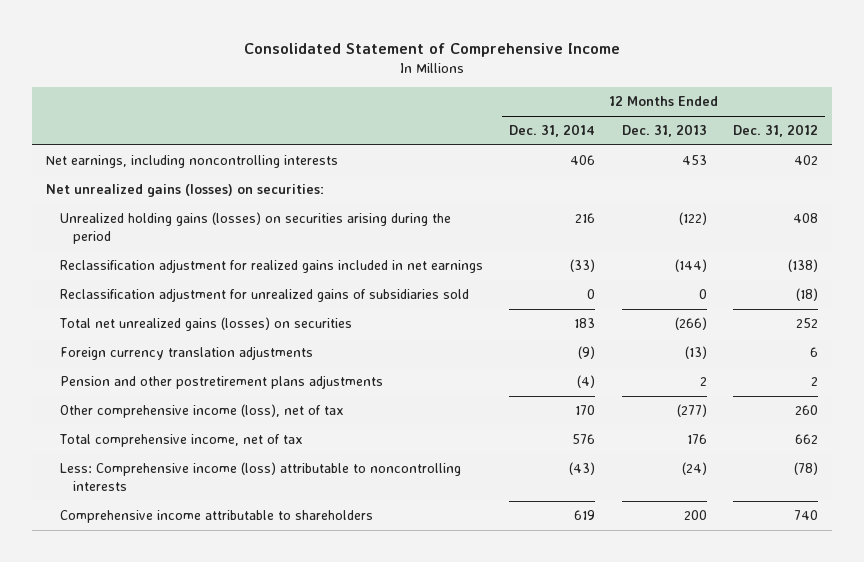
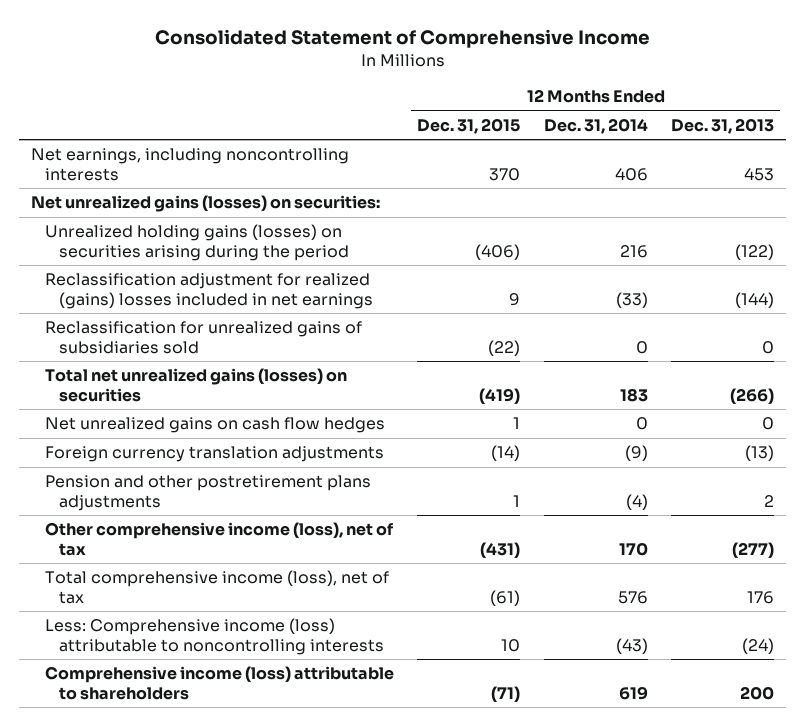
[733,124,819,138] Dec. 31, 2012 -> none
none -> [417,117,521,134] Dec. 31, 2015
[59,259,483,274] Reclassification adjustment for realized gains included in net earnings -> [44,273,373,309] Reclassification adjustment for realized (gains) losses included in net earnings
[59,288,469,303] Reclassification adjustment for unrealized gains of subsidiaries sold -> [44,321,362,354] Reclassification for unrealized gains of subsidiaries sold
none -> [44,417,385,434] Net unrealized gains on cash flow hedges
[58,434,303,448] Total comprehensive income, net of tax -> [44,570,389,604] Total comprehensive income (loss), net of tax
[59,510,373,524] Comprehensive income attributable to shareholders -> [44,666,394,700] Comprehensive income (loss) attributable to shareholders

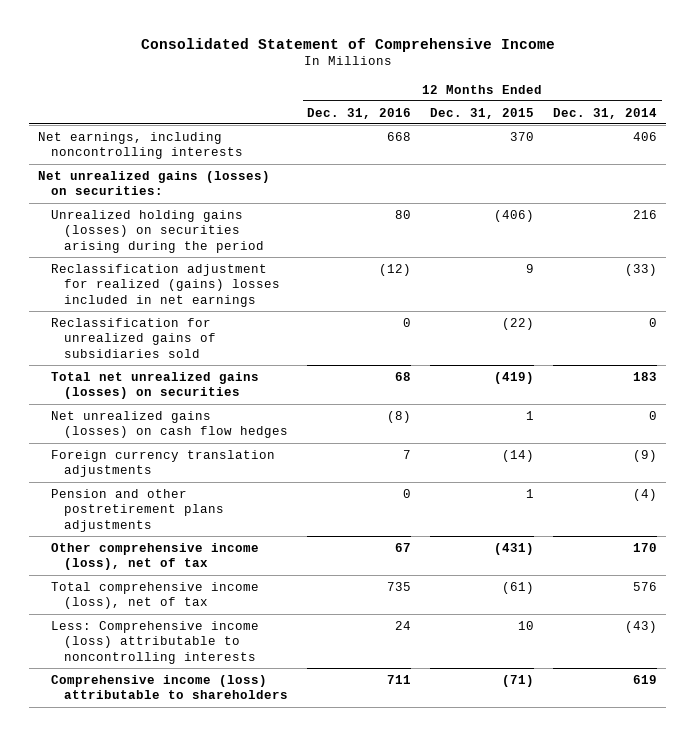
[670,117,774,134] Dec. 31, 2013 -> none
none -> [307,107,412,119] Dec. 31, 2016
[44,417,385,434] Net unrealized gains on cash flow hedges -> [51,410,289,439] Net unrealized gains (losses) on cash flow hedges

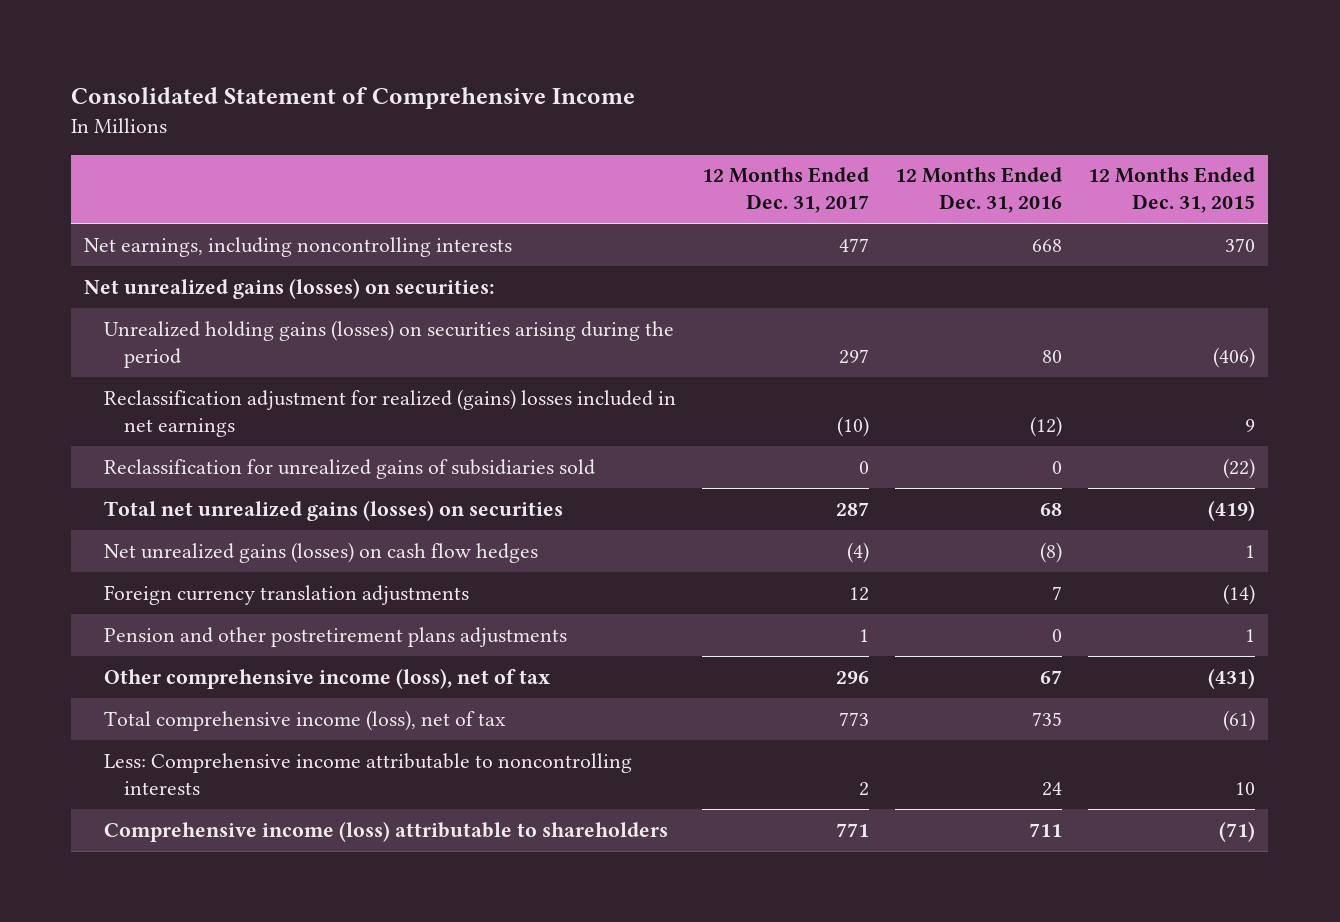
[552,107,657,119] Dec. 31, 2014 -> none
none -> [702,167,870,214] 12 Months Ended Dec. 31, 2017
[51,620,260,664] Less: Comprehensive income (loss) attributable to noncontrolling interests -> [104,752,633,795] Less: Comprehensive income attributable to noncontrolling interests

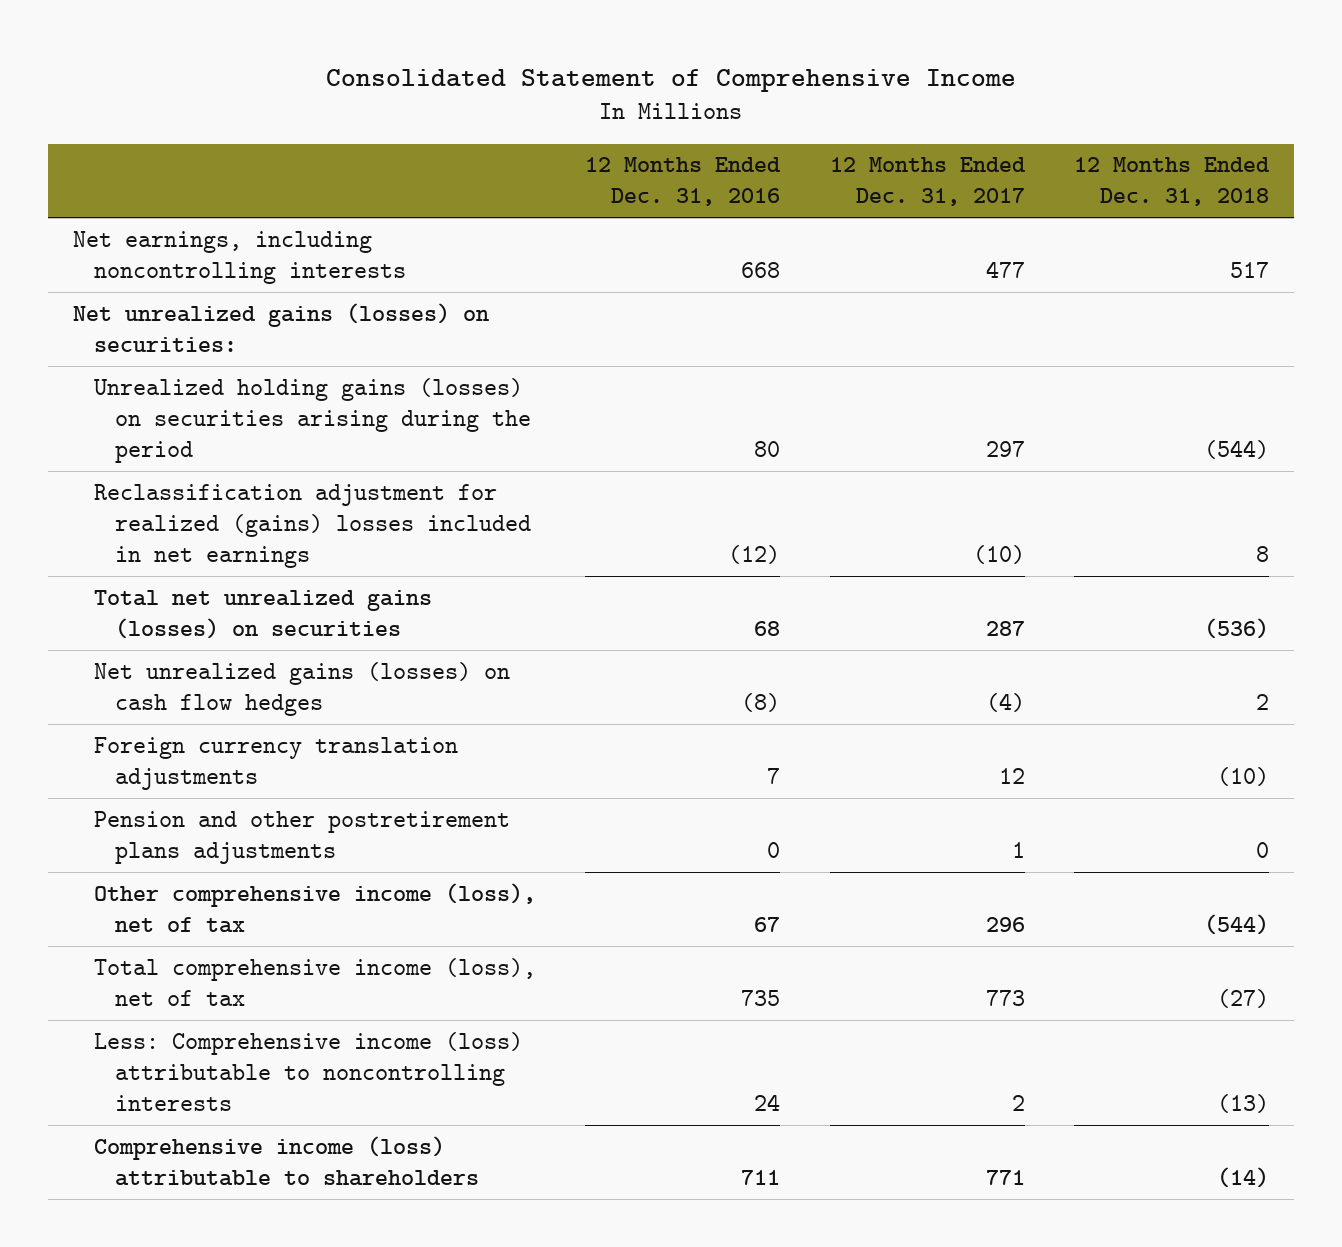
[1088,167,1256,214] 12 Months Ended Dec. 31, 2015 -> none
none -> [1074,157,1271,207] 12 Months Ended Dec. 31, 2018
[104,458,596,479] Reclassification for unrealized gains of subsidiaries sold -> none
[104,752,633,795] Less: Comprehensive income attributable to noncontrolling interests -> [94,1031,524,1111] Less: Comprehensive income (loss) attributable to noncontrolling interests

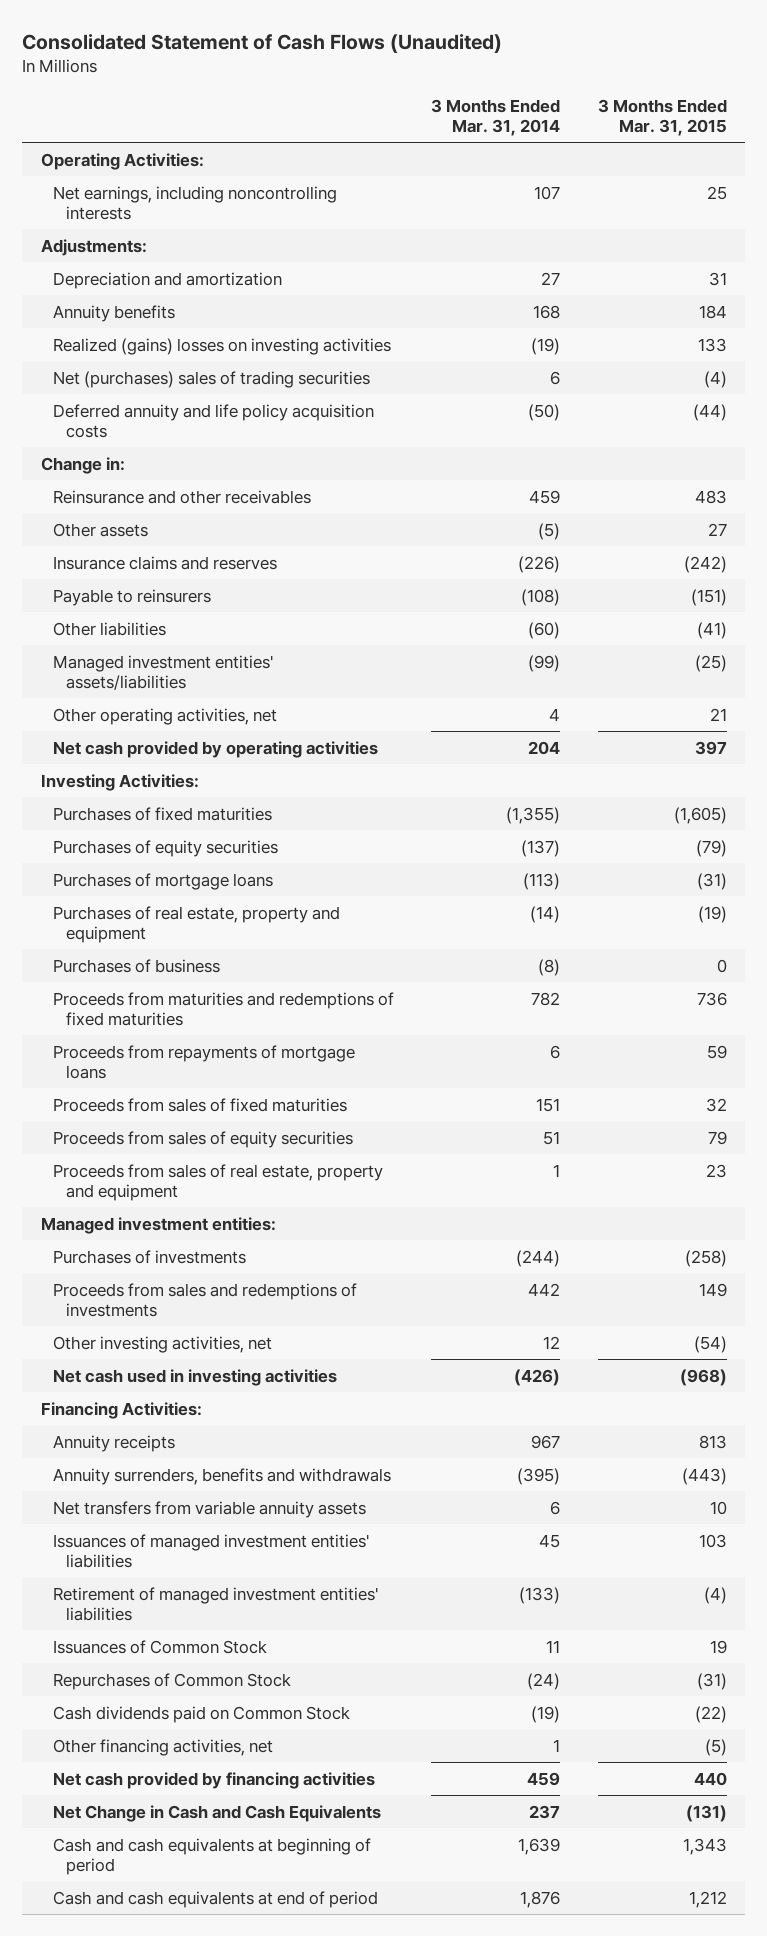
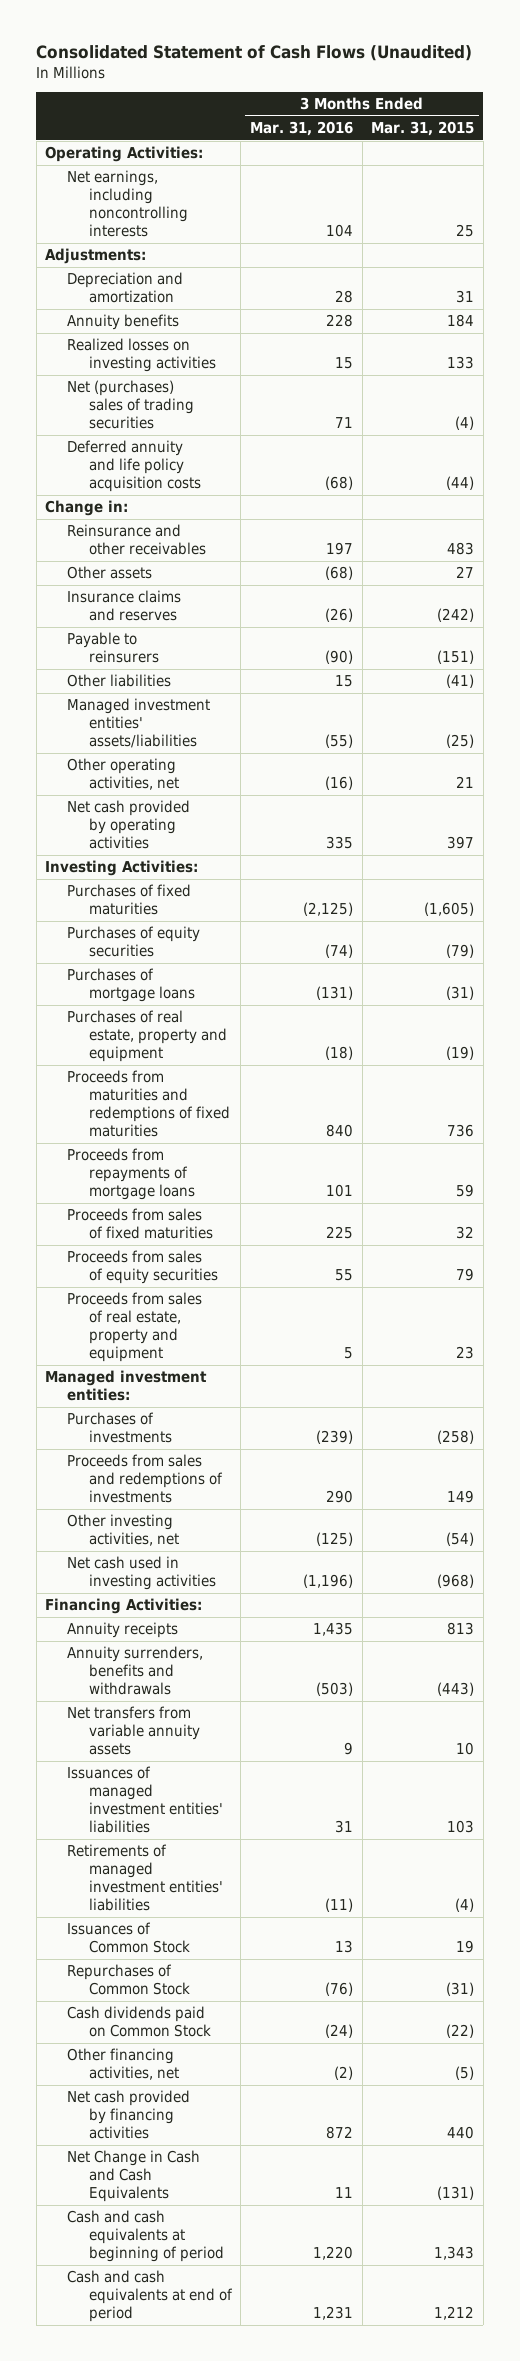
[431,98,561,137] 3 Months Ended Mar. 31, 2014 -> none
none -> [250,121,354,137] Mar. 31, 2016
[53,337,392,355] Realized (gains) losses on investing activities -> [67,338,216,373] Realized losses on investing activities
[53,958,221,973] Purchases of business -> none
[53,1586,379,1621] Retirement of managed investment entities' liabilities -> [67,1844,223,1911] Retirements of managed investment entities' liabilities

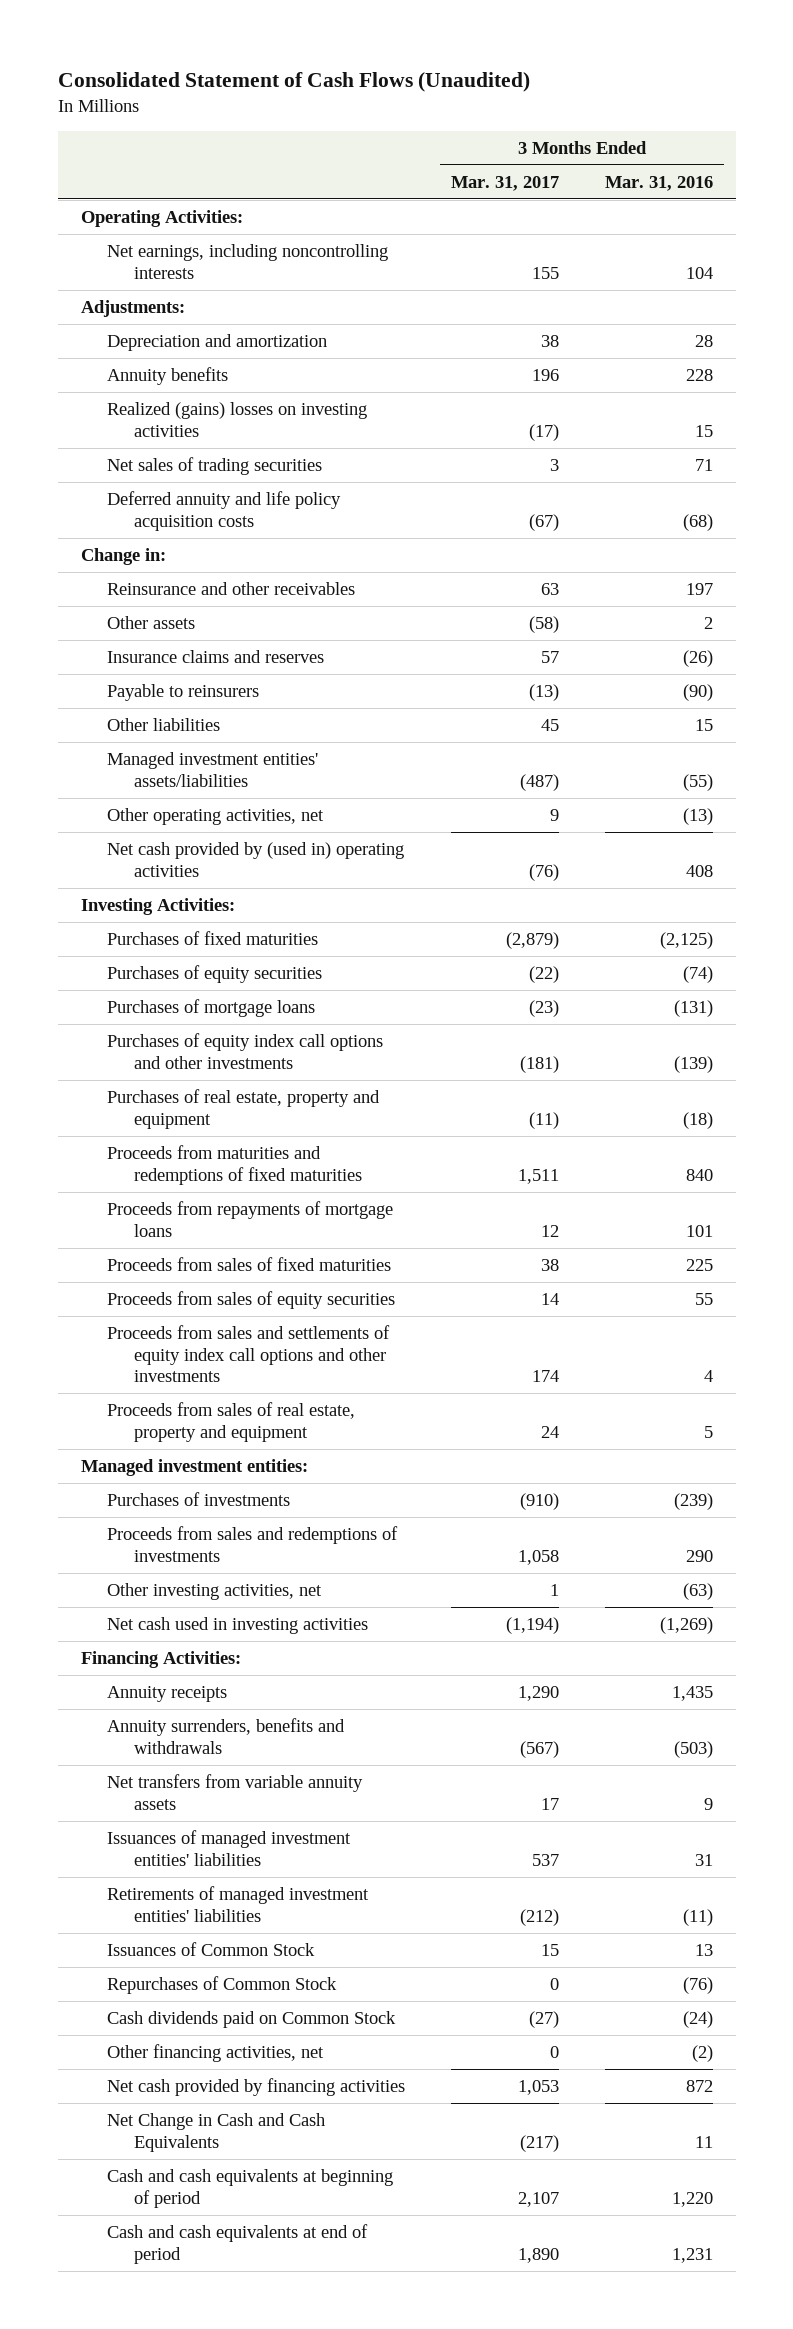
[371,121,475,137] Mar. 31, 2015 -> none
none -> [451,175,560,191] Mar. 31, 2017
[67,338,216,373] Realized losses on investing activities -> [107,402,368,437] Realized (gains) losses on investing activities
[67,380,194,430] Net (purchases) sales of trading securities -> [107,457,323,476] Net sales of trading securities
[325,566,354,581] (68) -> [703,617,713,630] 2
[325,776,354,791] (16) -> [682,808,713,826] (13)
[67,800,191,850] Net cash provided by operating activities -> [107,842,405,877] Net cash provided by (used in) operating activities
[326,836,354,850] 335 -> [685,864,713,877] 408
none -> [107,1033,384,1069] Purchases of equity index call options and other investments
none -> [107,1325,391,1383] Proceeds from sales and settlements of equity index call options and other investments
[316,1532,354,1547] (125) -> [682,1583,713,1601] (63)
[303,1574,354,1589] (1,196) -> [659,1617,713,1635] (1,269)

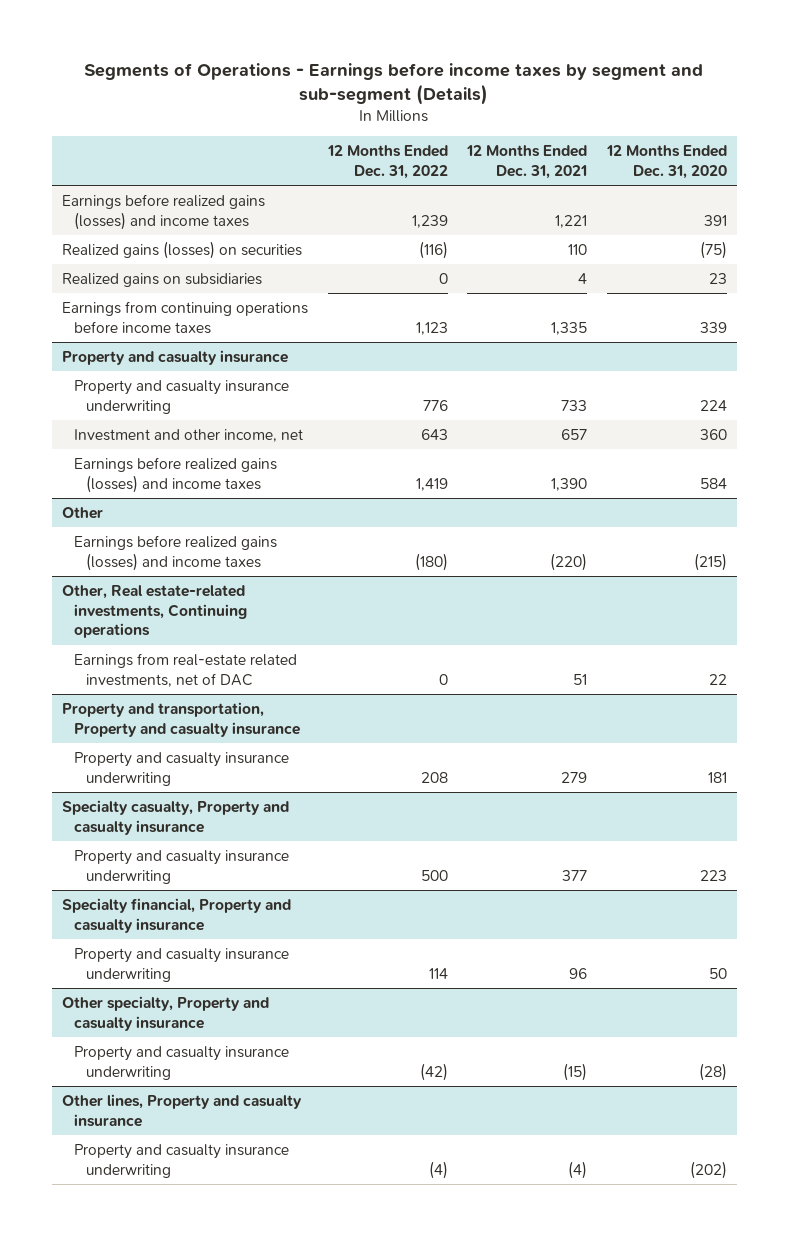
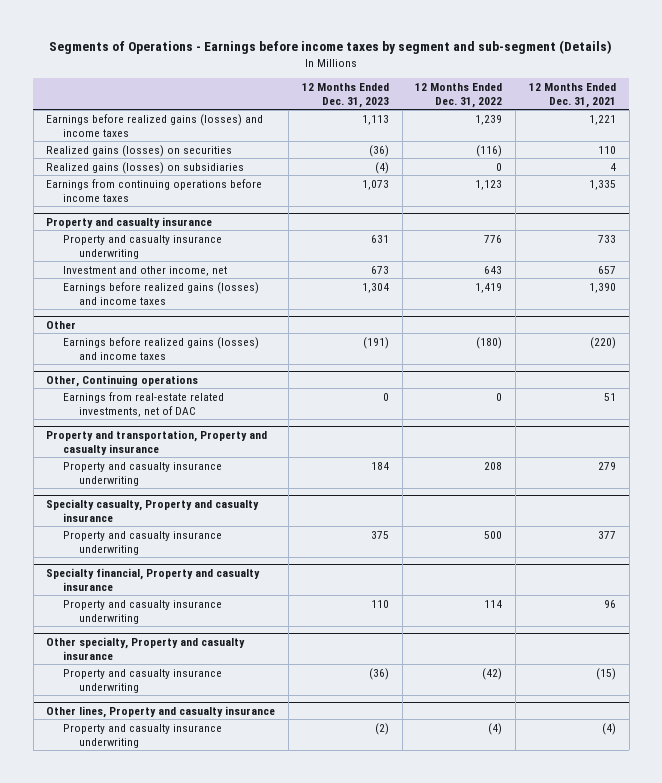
[606,145,728,179] 12 Months Ended Dec. 31, 2020 -> none
none -> [301,83,389,109] 12 Months Ended Dec. 31, 2023
[61,272,262,287] Realized gains on subsidiaries -> [46,161,245,174] Realized gains (losses) on subsidiaries
[61,584,248,639] Other, Real estate-related investments, Continuing operations -> none
none -> [46,374,199,387] Other, Continuing operations

